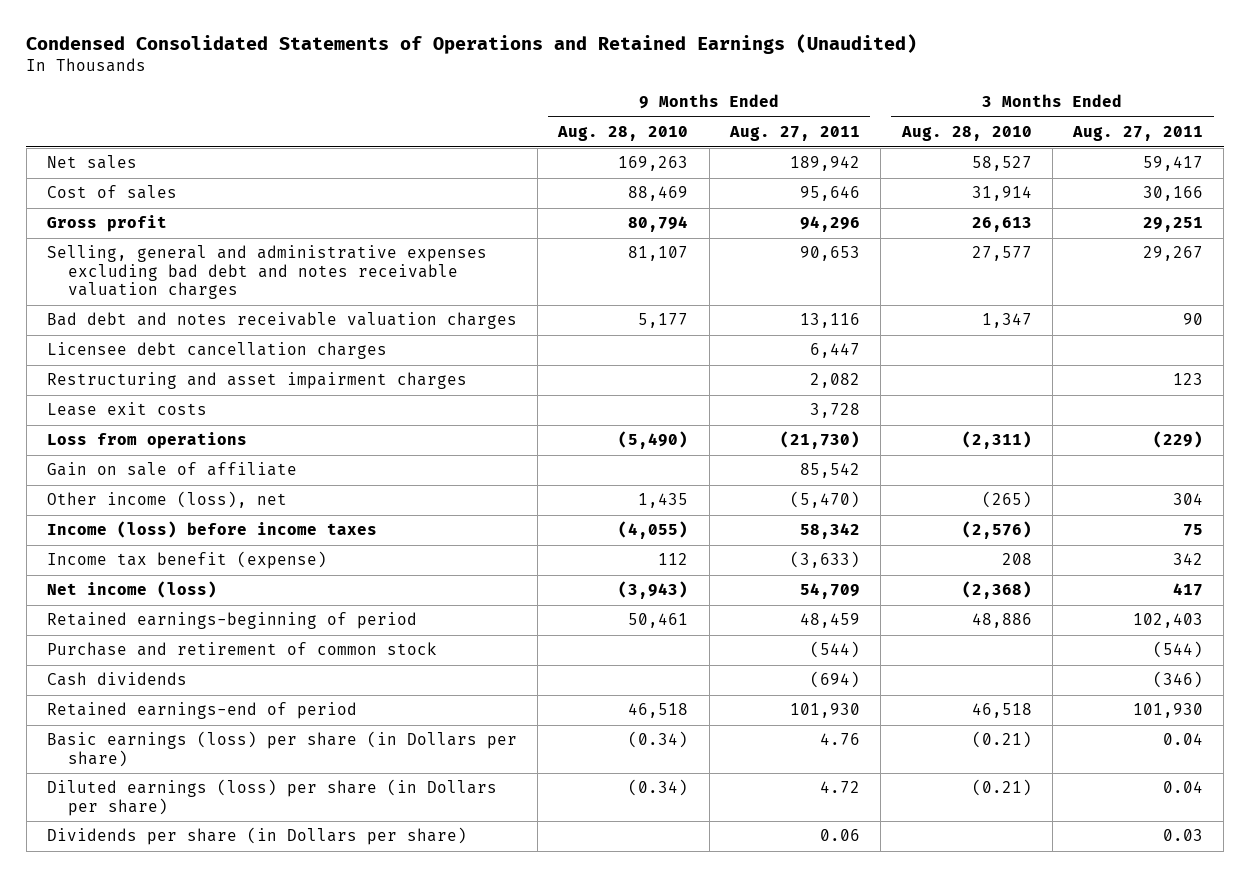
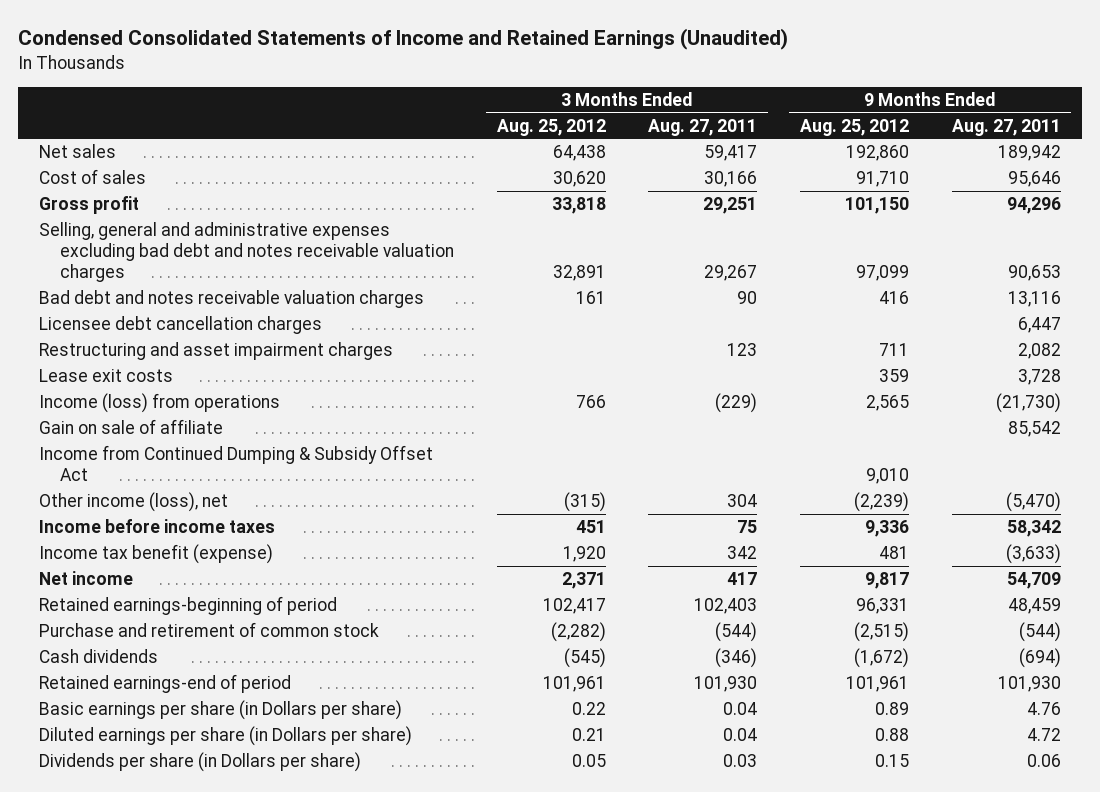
[26,34,918,55] Condensed Consolidated Statements of Operations and Retained Earnings (Unaudited) -> [17,28,788,51] Condensed Consolidated Statements of Income and Retained Earnings (Unaudited)
[557,126,689,142] Aug. 28, 2010 -> none
[900,126,1032,142] Aug. 28, 2010 -> none
none -> [496,118,606,136] Aug. 25, 2012
none -> [800,118,910,136] Aug. 25, 2012
[46,432,247,450] Loss from operations -> [39,393,281,414] Income (loss) from operations
none -> [39,445,434,482] Income from Continued Dumping & Subsidy Offset Act
[46,521,377,539] Income (loss) before income taxes -> [39,519,276,534] Income before income taxes
[46,581,217,599] Net income (loss) -> [39,571,134,586] Net income
[46,731,517,767] Basic earnings (loss) per share (in Dollars per share) -> [39,700,403,721] Basic earnings per share (in Dollars per share)
[46,779,497,816] Diluted earnings (loss) per share (in Dollars per share) -> [39,726,413,747] Diluted earnings per share (in Dollars per share)

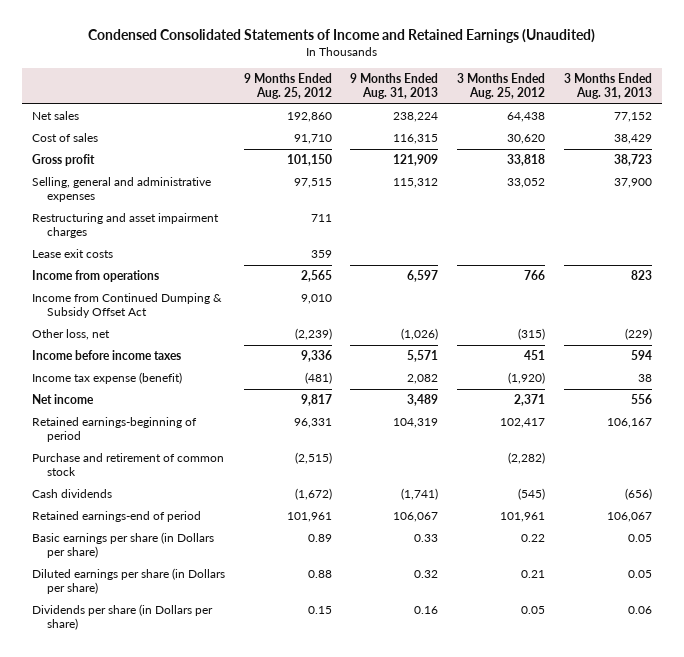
[648,118,758,136] Aug. 27, 2011 -> none
[951,118,1061,136] Aug. 27, 2011 -> none
none -> [350,72,439,100] 9 Months Ended Aug. 31, 2013
none -> [564,72,653,100] 3 Months Ended Aug. 31, 2013
[39,222,454,283] Selling, general and administrative expenses excluding bad debt and notes receivable valuation charges -> none
[39,290,425,309] Bad debt and notes receivable valuation charges -> none
[39,316,323,335] Licensee debt cancellation charges -> none
none -> [31,177,211,203] Selling, general and administrative expenses
[39,419,224,435] Gain on sale of affiliate -> none
[39,393,281,414] Income (loss) from operations -> [31,270,159,283] Income from operations
[39,492,229,513] Other income (loss), net -> [31,329,110,341] Other loss, net
[39,544,274,565] Income tax benefit (expense) -> [31,372,182,385] Income tax expense (benefit)
[562,546,606,563] 1,920 -> [508,372,546,385] (1,920)
[879,546,910,560] 481 -> [304,372,332,385] (481)

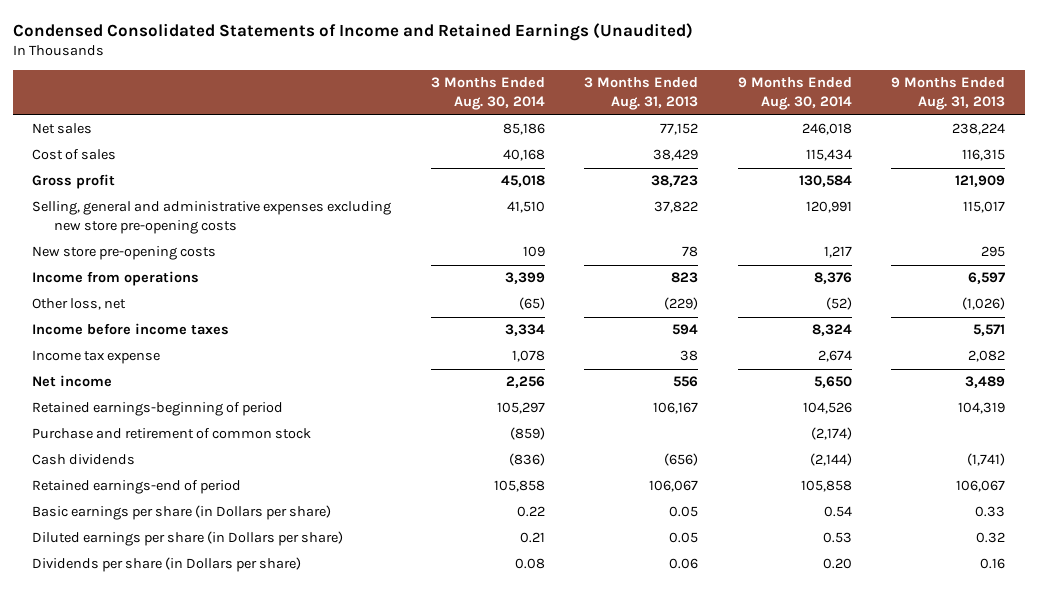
[243,72,332,100] 9 Months Ended Aug. 25, 2012 -> none
[457,72,546,100] 3 Months Ended Aug. 25, 2012 -> none
none -> [430,77,545,111] 3 Months Ended Aug. 30, 2014
none -> [737,77,852,111] 9 Months Ended Aug. 30, 2014
[31,213,219,239] Restructuring and asset impairment charges -> none
[31,249,113,259] Lease exit costs -> none
[31,177,211,203] Selling, general and administrative expenses -> [32,201,392,235] Selling, general and administrative expenses excluding new store pre-opening costs
[393,178,439,189] 115,312 -> [962,201,1005,214] 115,017
[614,178,653,189] 37,900 -> [654,201,699,214] 37,822
none -> [32,246,217,261] New store pre-opening costs
[31,293,222,319] Income from Continued Dumping & Subsidy Offset Act -> none
[31,372,182,385] Income tax expense (benefit) -> [32,350,161,365] Income tax expense

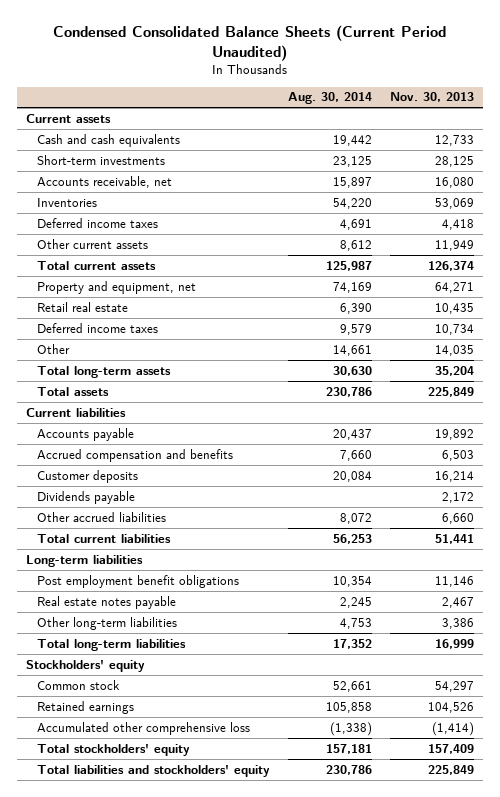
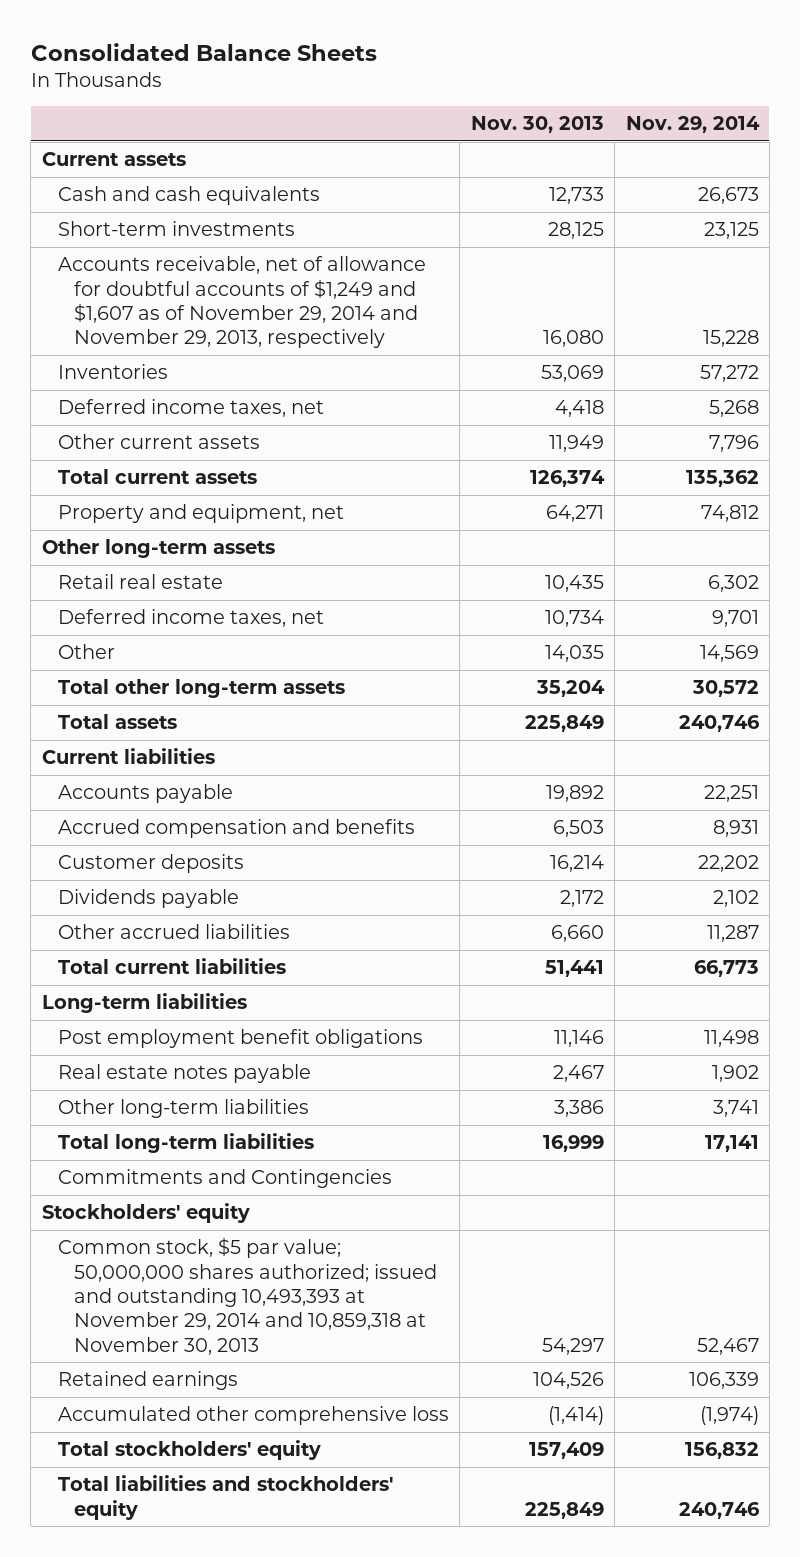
[53,24,447,61] Condensed Consolidated Balance Sheets (Current Period Unaudited) -> [30,42,377,61] Consolidated Balance Sheets
[288,92,373,105] Aug. 30, 2014 -> none
none -> [625,116,760,134] Nov. 29, 2014
[36,175,172,188] Accounts receivable, net -> [57,256,426,349] Accounts receivable, net of allowance for doubtful accounts of $1,249 and $1,607 as of November 29, 2014 and November 29, 2013, respectively
[36,217,158,228] Deferred income taxes -> [57,399,324,418] Deferred income taxes, net
none -> [41,539,275,559] Other long-term assets
[36,322,158,333] Deferred income taxes -> [57,609,324,628] Deferred income taxes, net
[36,365,171,378] Total long-term assets -> [57,679,345,699] Total other long-term assets
none -> [57,1169,392,1189] Commitments and Contingencies
[36,679,120,690] Common stock -> [57,1237,437,1355] Common stock, $5 par value; 50,000,000 shares authorized; issued and outstanding 10,493,393 at November 29, 2014 and 10,859,318 at November 30, 2013

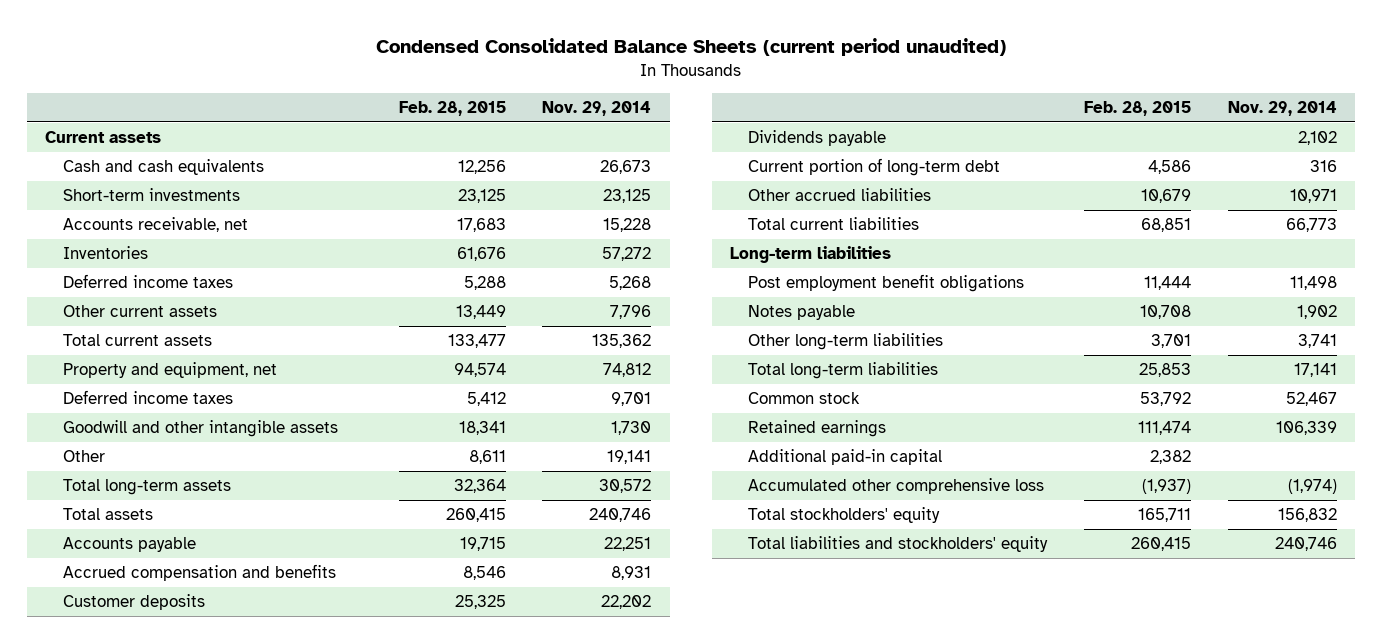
[30,42,377,61] Consolidated Balance Sheets -> [375,38,1006,57] Condensed Consolidated Balance Sheets (current period unaudited)
[470,116,604,134] Nov. 30, 2013 -> none
none -> [398,101,506,117] Feb. 28, 2015
[57,256,426,349] Accounts receivable, net of allowance for doubtful accounts of $1,249 and $1,607 as of November 29, 2014 and November 29, 2013, respectively -> [62,217,248,233] Accounts receivable, net
[57,399,324,418] Deferred income taxes, net -> [62,274,233,289] Deferred income taxes
[41,539,275,559] Other long-term assets -> none
[57,574,223,590] Retail real estate -> none
[57,609,324,628] Deferred income taxes, net -> [62,390,233,405] Deferred income taxes
none -> [62,420,338,438] Goodwill and other intangible assets
[699,645,759,663] 14,569 -> [607,450,652,465] 19,141
[57,679,345,699] Total other long-term assets -> [62,479,231,496] Total long-term assets
[41,748,215,765] Current liabilities -> none
none -> [748,158,1001,177] Current portion of long-term debt
[706,925,759,943] 11,287 -> [1289,189,1337,204] 10,971
[57,1064,311,1084] Real estate notes payable -> [748,305,856,321] Notes payable
[57,1169,392,1189] Commitments and Contingencies -> none
[41,1203,250,1224] Stockholders' equity -> none
[57,1237,437,1355] Common stock, $5 par value; 50,000,000 shares authorized; issued and outstanding 10,493,393 at November 29, 2014 and 10,859,318 at November 30, 2013 -> [748,392,861,405] Common stock
none -> [748,449,943,466] Additional paid-in capital

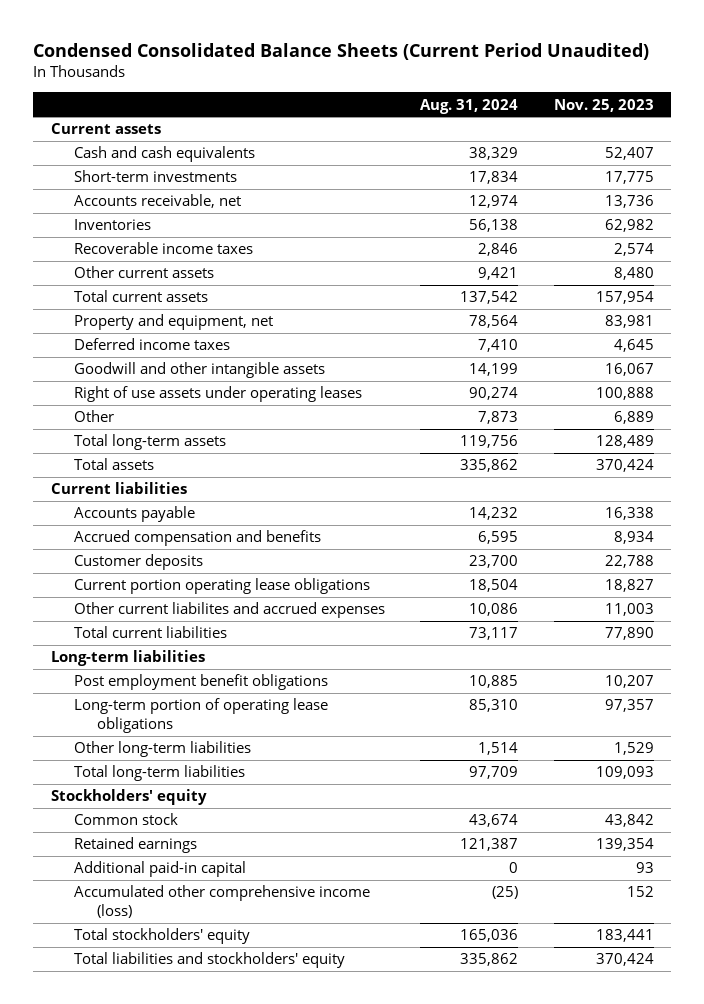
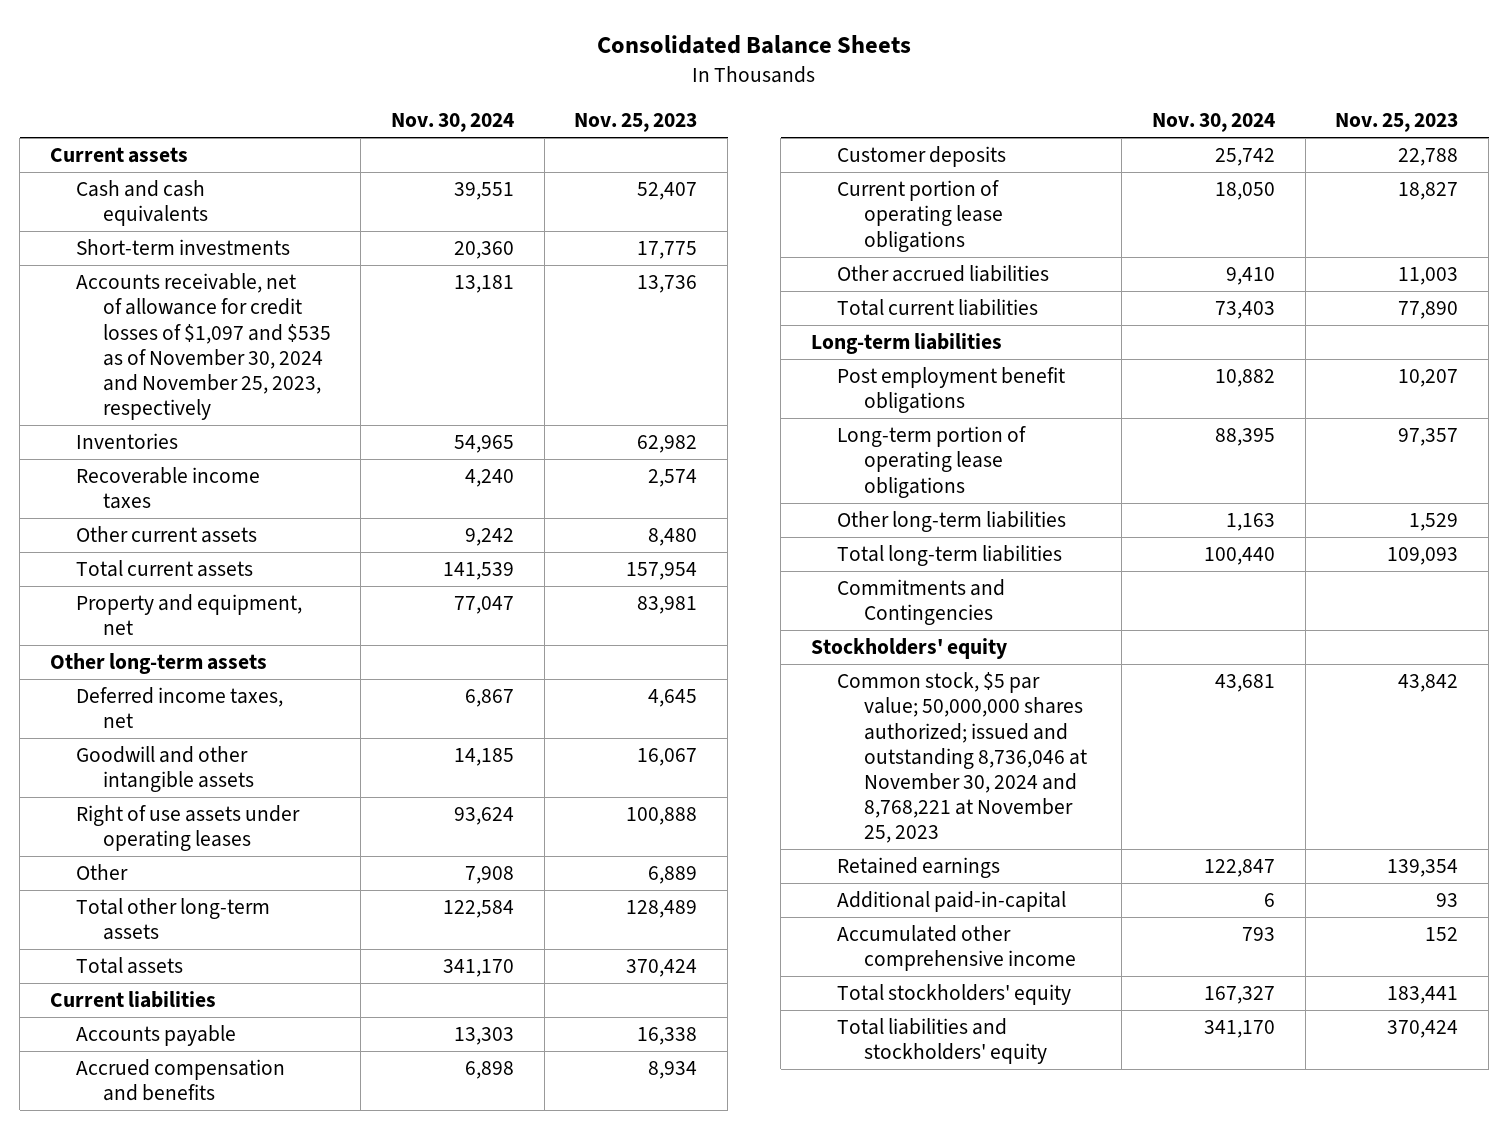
[33,42,650,60] Condensed Consolidated Balance Sheets (Current Period Unaudited) -> [597,35,912,55] Consolidated Balance Sheets
[420,98,519,114] Aug. 31, 2024 -> none
none -> [391,113,515,133] Nov. 30, 2024
[74,194,242,209] Accounts receivable, net -> [76,273,331,421] Accounts receivable, net of allowance for credit losses of $1,097 and $535 as of November 30, 2024 and November 25, 2023, respectively
none -> [50,653,268,675] Other long-term assets
[74,338,231,351] Deferred income taxes -> [76,687,284,729] Deferred income taxes, net
[74,434,227,451] Total long-term assets -> [76,898,271,941] Total other long-term assets
[74,578,371,595] Current portion operating lease obligations -> [837,180,1003,252] Current portion of operating lease obligations
[74,602,386,619] Other current liabilites and accrued expenses -> [837,265,1050,283] Other accrued liabilities
none -> [837,579,1006,626] Commitments and Contingencies
[74,813,179,826] Common stock -> [837,672,1087,844] Common stock, $5 par value; 50,000,000 shares authorized; issued and outstanding 8,736,046 at November 30, 2024 and 8,768,221 at November 25, 2023
[74,861,247,878] Additional paid-in capital -> [837,891,1067,913] Additional paid-in-capital
[74,885,371,918] Accumulated other comprehensive income (loss) -> [837,925,1076,972] Accumulated other comprehensive income

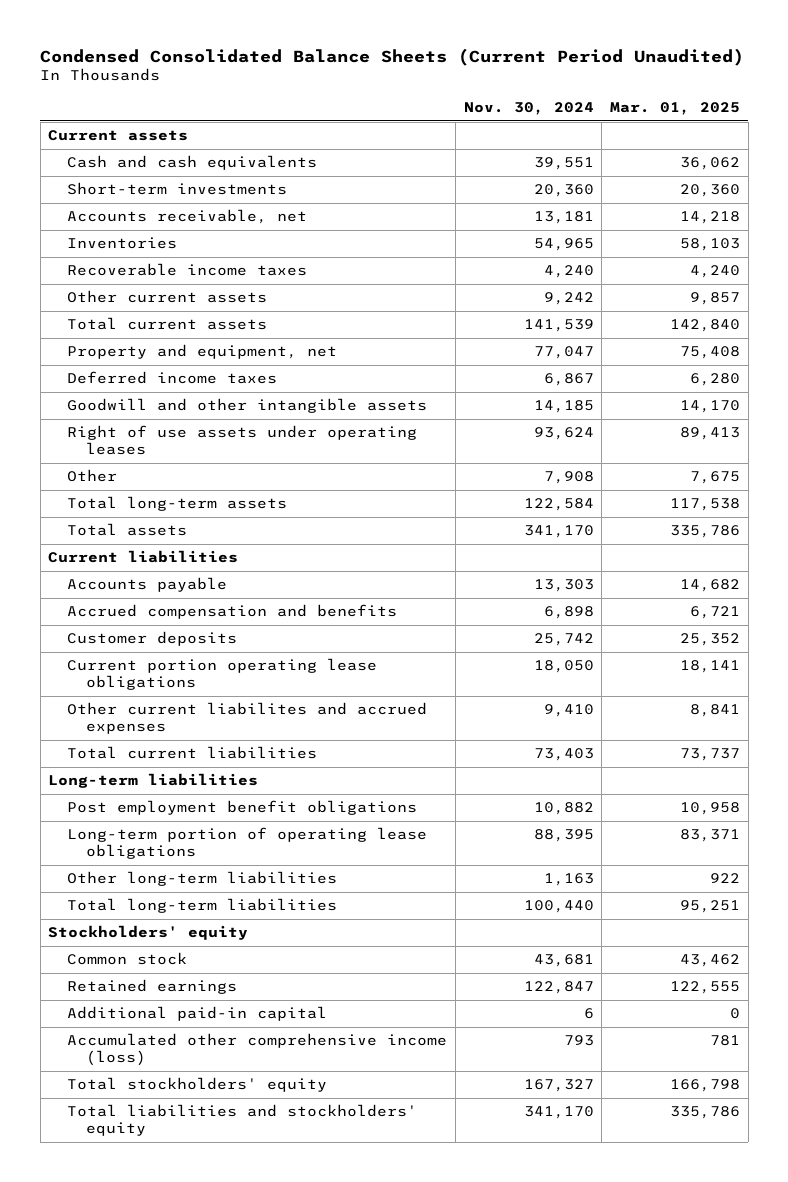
[597,35,912,55] Consolidated Balance Sheets -> [40,47,745,66] Condensed Consolidated Balance Sheets (Current Period Unaudited)
[574,113,698,133] Nov. 25, 2023 -> none
none -> [610,102,741,116] Mar. 01, 2025
[76,273,331,421] Accounts receivable, net of allowance for credit losses of $1,097 and $535 as of November 30, 2024 and November 25, 2023, respectively -> [66,209,307,225] Accounts receivable, net
[50,653,268,675] Other long-term assets -> none
[76,687,284,729] Deferred income taxes, net -> [66,371,277,385] Deferred income taxes
[76,898,271,941] Total other long-term assets -> [66,496,287,512] Total long-term assets
[837,180,1003,252] Current portion of operating lease obligations -> [66,658,377,691] Current portion operating lease obligations
[837,265,1050,283] Other accrued liabilities -> [66,702,427,735] Other current liabilites and accrued expenses
[837,579,1006,626] Commitments and Contingencies -> none
[837,672,1087,844] Common stock, $5 par value; 50,000,000 shares authorized; issued and outstanding 8,736,046 at November 30, 2024 and 8,768,221 at November 25, 2023 -> [66,952,187,966] Common stock
[837,891,1067,913] Additional paid-in-capital -> [66,1006,327,1022] Additional paid-in capital
[837,925,1076,972] Accumulated other comprehensive income -> [66,1033,447,1067] Accumulated other comprehensive income (loss)

